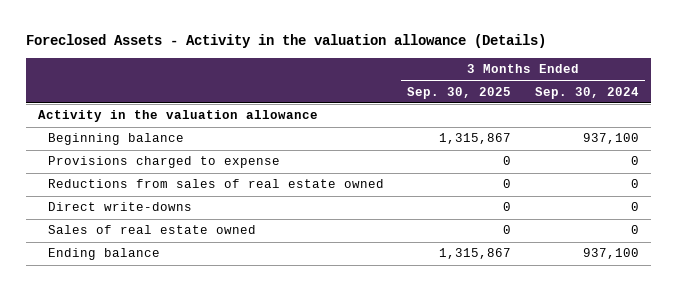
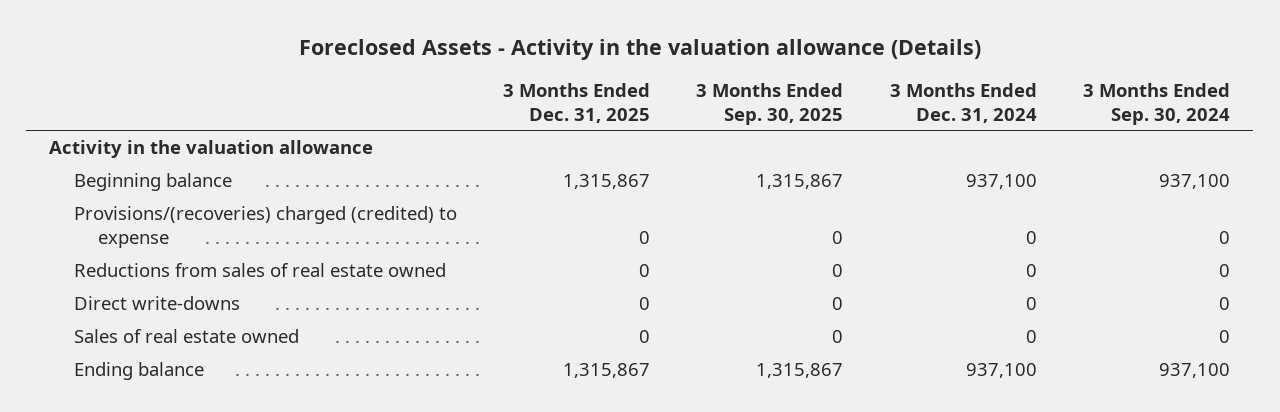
none -> [503,82,651,123] 3 Months Ended Dec. 31, 2025
none -> [889,82,1037,123] 3 Months Ended Dec. 31, 2024
[47,156,280,169] Provisions charged to expense -> [73,206,457,249] Provisions/(recoveries) charged (credited) to expense

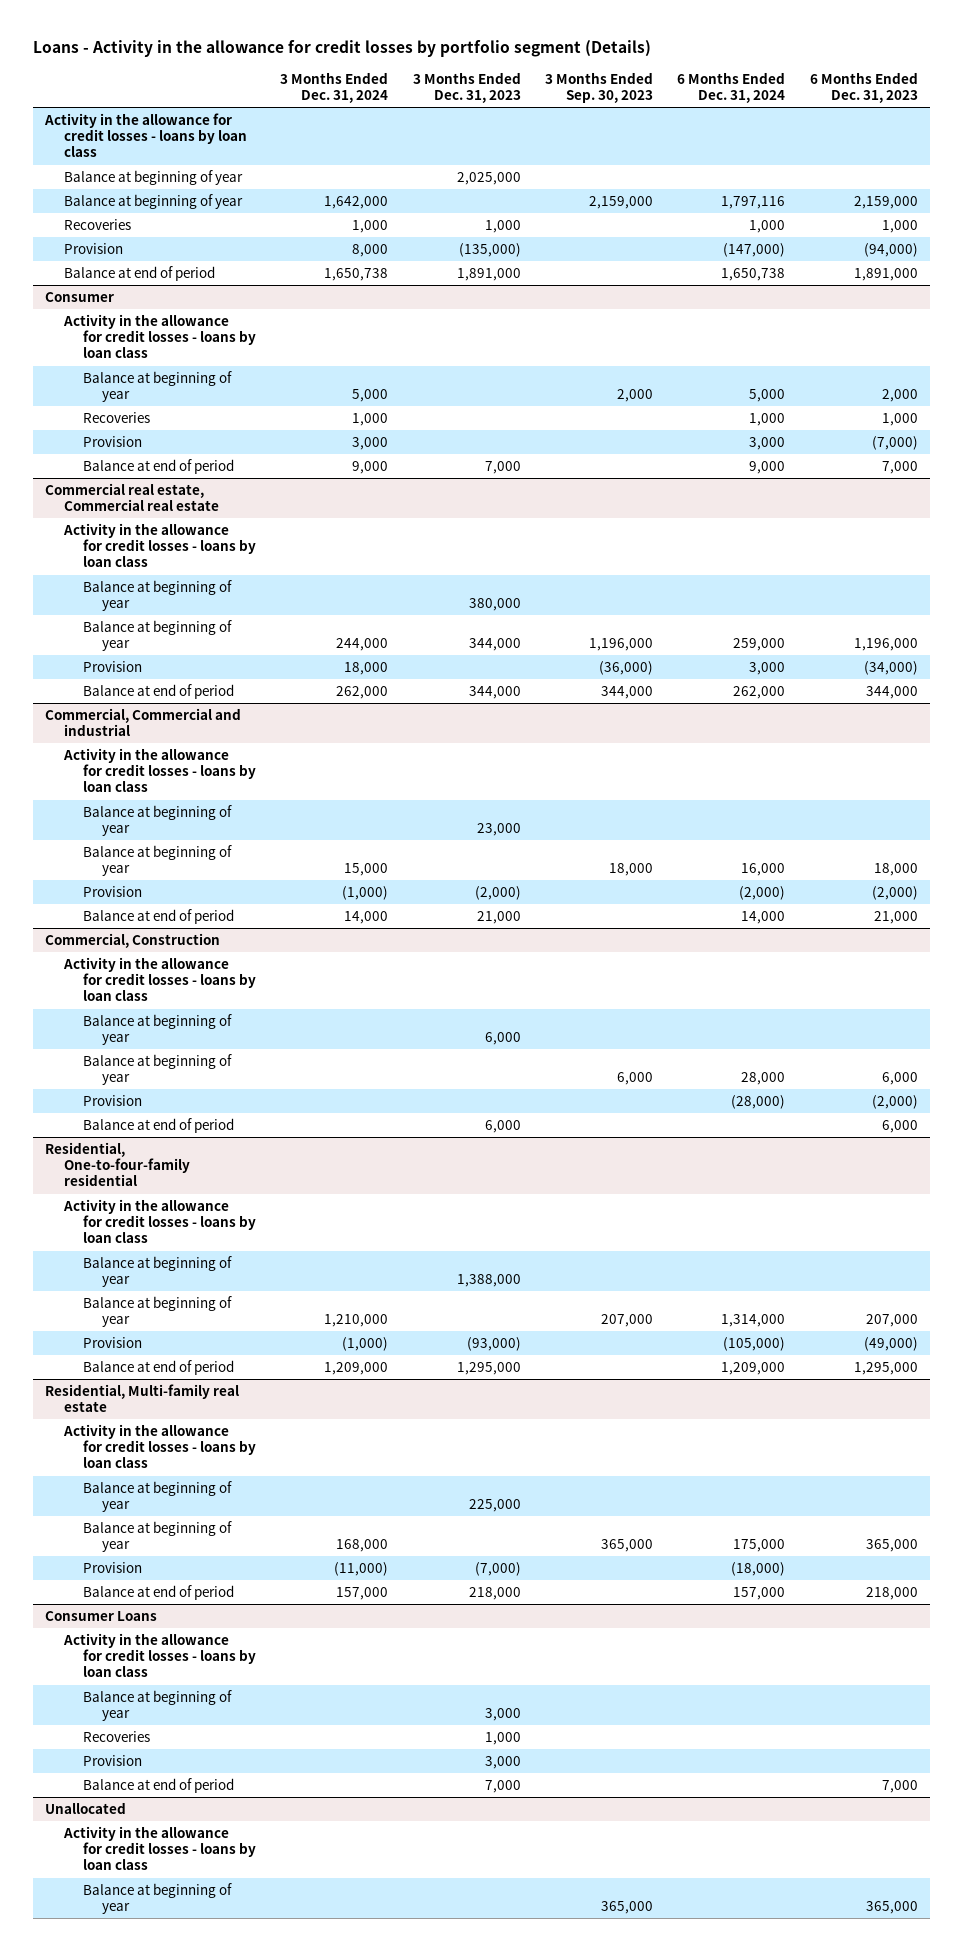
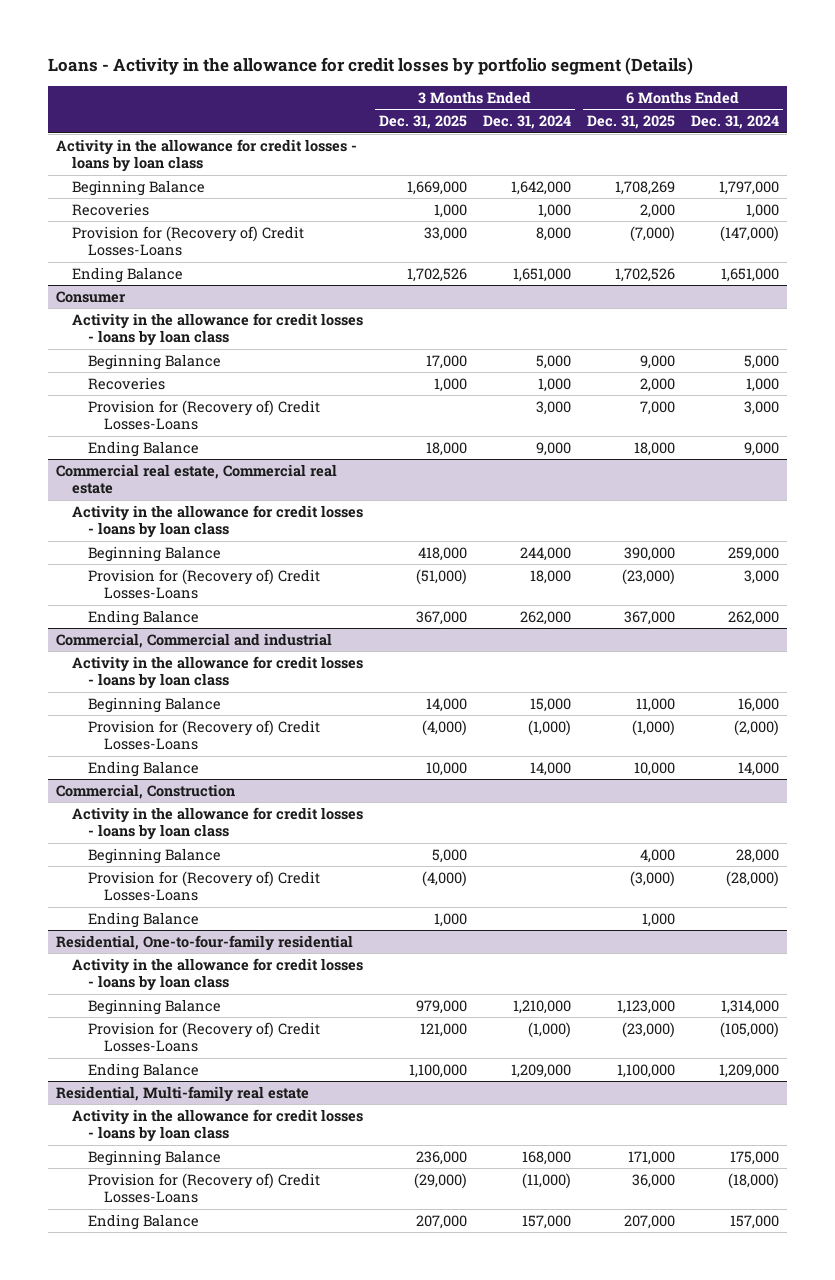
[412,71,521,104] 3 Months Ended Dec. 31, 2023 -> none
[544,71,653,104] 3 Months Ended Sep. 30, 2023 -> none
[809,71,918,104] 6 Months Ended Dec. 31, 2023 -> none
none -> [379,115,468,130] Dec. 31, 2025
none -> [586,115,675,130] Dec. 31, 2025
[63,169,243,185] Balance at beginning of year -> none
[63,193,243,209] Balance at beginning of year -> [72,180,206,197] Beginning Balance
[721,195,786,209] 1,797,116 -> [718,181,779,196] 1,797,000
[63,265,215,281] Balance at end of period -> none
[63,242,123,254] Provision -> [72,226,305,257] Provision for (Recovery of) Credit Losses-Loans
none -> [72,267,184,284] Ending Balance
[82,370,232,403] Balance at beginning of year -> [88,354,222,371] Beginning Balance
[82,435,142,447] Provision -> [88,400,321,431] Provision for (Recovery of) Credit Losses-Loans
[82,458,234,474] Balance at end of period -> [88,441,200,458] Ending Balance
[82,579,232,612] Balance at beginning of year -> none
[82,619,232,652] Balance at beginning of year -> [88,546,222,563] Beginning Balance
[82,660,142,672] Provision -> [88,569,321,600] Provision for (Recovery of) Credit Losses-Loans
[82,683,234,699] Balance at end of period -> [88,610,200,627] Ending Balance
[82,804,232,837] Balance at beginning of year -> none
[82,844,232,877] Balance at beginning of year -> [88,697,222,714] Beginning Balance
[82,885,142,897] Provision -> [88,720,321,751] Provision for (Recovery of) Credit Losses-Loans
[82,908,234,924] Balance at end of period -> [88,761,200,778] Ending Balance
[82,1013,232,1046] Balance at beginning of year -> none
[82,1053,232,1086] Balance at beginning of year -> [88,848,222,865] Beginning Balance
[82,1094,142,1106] Provision -> [88,871,321,902] Provision for (Recovery of) Credit Losses-Loans
[82,1117,234,1133] Balance at end of period -> [88,912,200,929] Ending Balance
[82,1255,232,1288] Balance at beginning of year -> none
[82,1295,232,1328] Balance at beginning of year -> [88,999,222,1016] Beginning Balance
[82,1336,142,1348] Provision -> [88,1022,321,1053] Provision for (Recovery of) Credit Losses-Loans
[82,1359,234,1375] Balance at end of period -> [88,1063,200,1080] Ending Balance
[82,1480,232,1513] Balance at beginning of year -> none
[44,1610,157,1621] Consumer Loans -> none
[62,1632,256,1678] Activity in the allowance for credit losses - loans by loan class -> none
[82,1689,232,1722] Balance at beginning of year -> none
[82,1730,150,1742] Recoveries -> none
[82,1754,142,1766] Provision -> none
[82,1777,234,1793] Balance at end of period -> none
[44,1801,126,1814] Unallocated -> none
[62,1825,256,1871] Activity in the allowance for credit losses - loans by loan class -> none
[82,1882,232,1915] Balance at beginning of year -> none
[82,1520,232,1553] Balance at beginning of year -> [88,1150,222,1167] Beginning Balance
[82,1561,142,1573] Provision -> [88,1173,321,1204] Provision for (Recovery of) Credit Losses-Loans
[82,1584,234,1600] Balance at end of period -> [88,1214,200,1231] Ending Balance

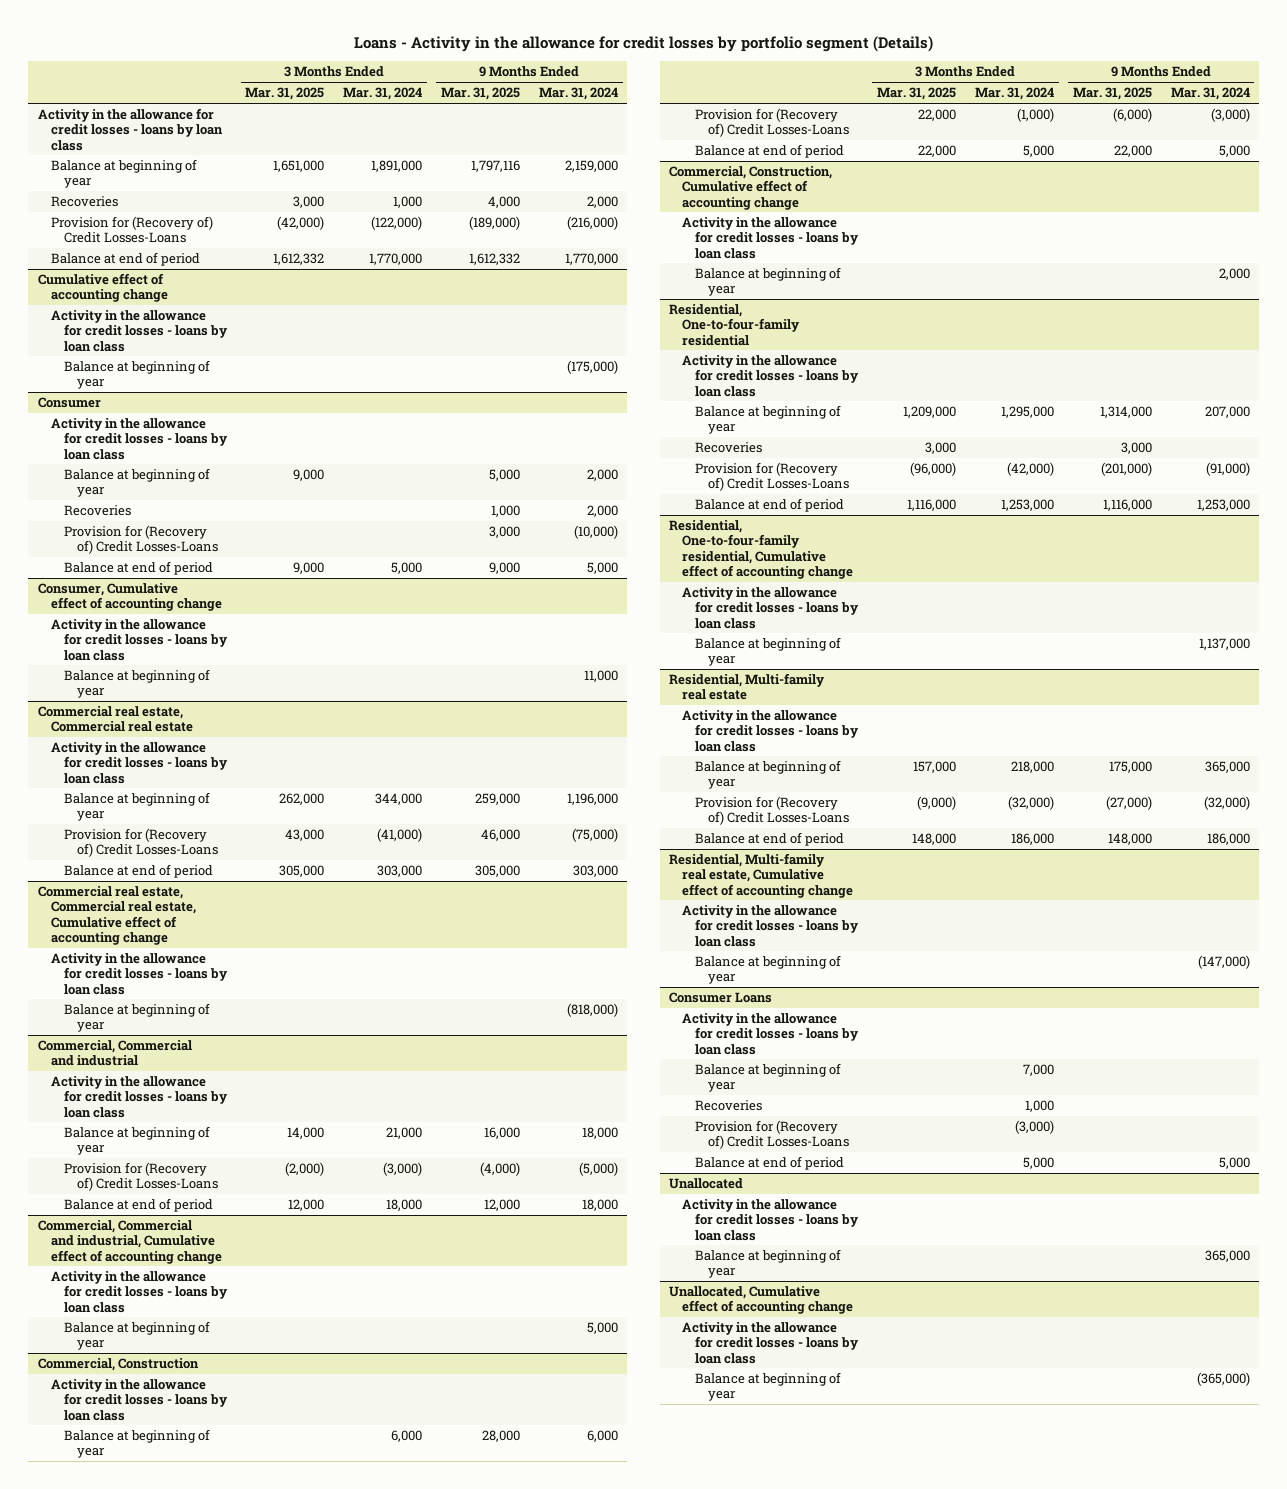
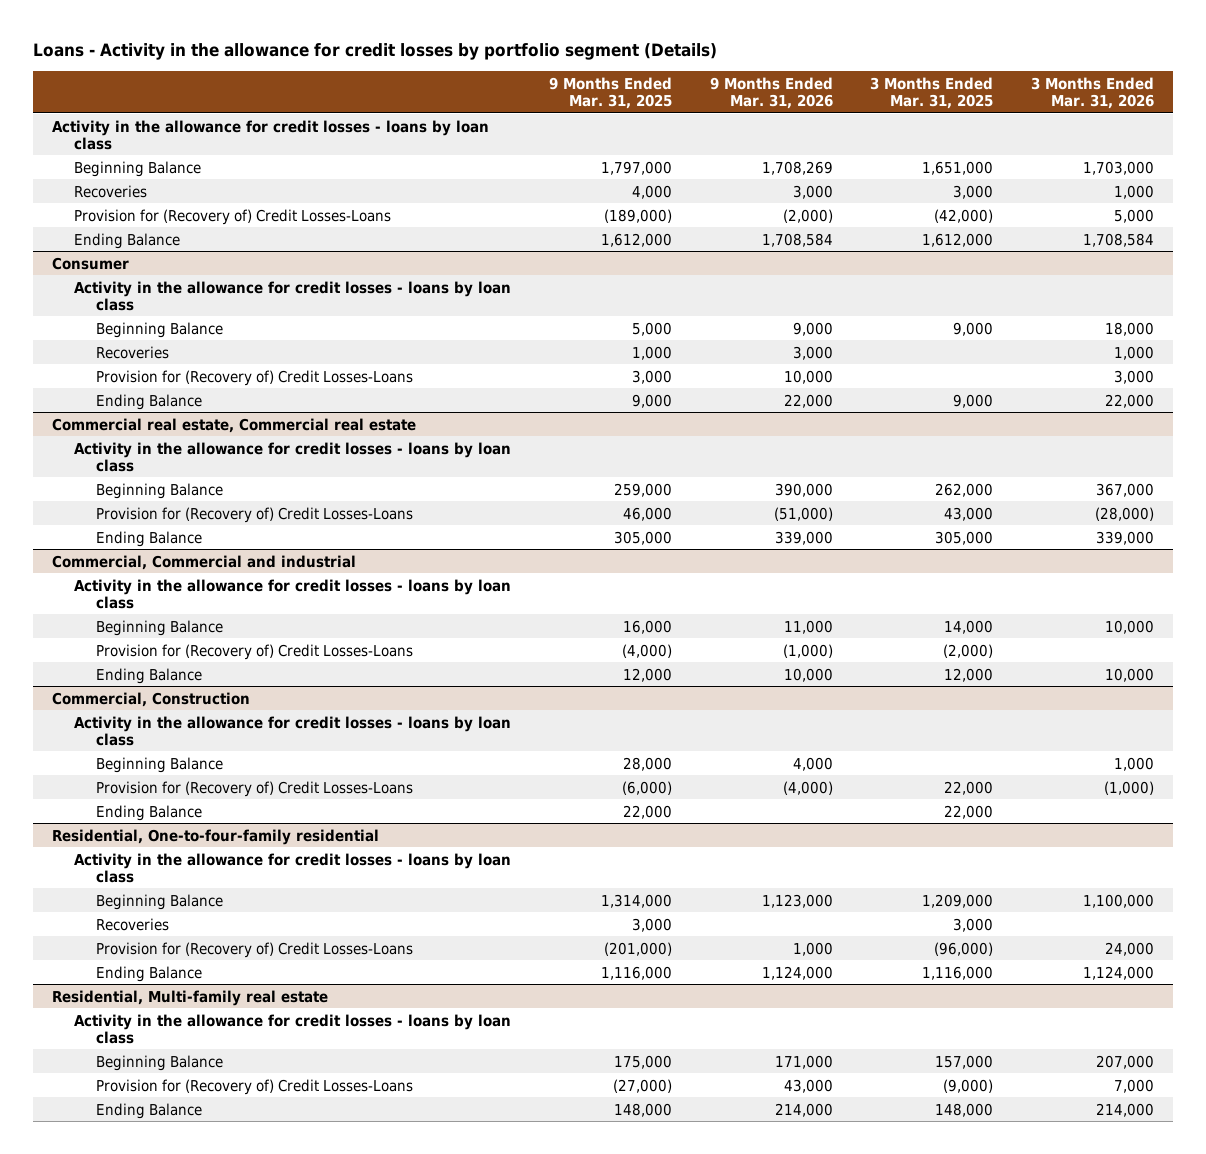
[343,87,423,101] Mar. 31, 2024 -> none
[538,87,618,101] Mar. 31, 2024 -> none
none -> [709,76,833,110] 9 Months Ended Mar. 31, 2026
none -> [1031,76,1155,110] 3 Months Ended Mar. 31, 2026
[50,159,197,189] Balance at beginning of year -> [74,160,202,177] Beginning Balance
[471,160,521,173] 1,797,116 -> [600,160,672,175] 1,797,000
[50,252,200,267] Balance at end of period -> none
[37,273,168,303] Cumulative effect of accounting change -> none
[50,310,228,352] Activity in the allowance for credit losses - loans by loan class -> none
[63,360,210,390] Balance at beginning of year -> none
none -> [74,232,181,249] Ending Balance
[63,468,210,498] Balance at beginning of year -> [96,321,224,338] Beginning Balance
[37,583,222,612] Consumer, Cumulative effect of accounting change -> none
[50,619,228,661] Activity in the allowance for credit losses - loans by loan class -> none
[63,669,210,699] Balance at beginning of year -> none
[63,561,213,576] Balance at end of period -> [96,393,203,410] Ending Balance
[63,792,210,822] Balance at beginning of year -> [96,482,224,499] Beginning Balance
[37,886,196,945] Commercial real estate, Commercial real estate, Cumulative effect of accounting change -> none
[50,953,228,995] Activity in the allowance for credit losses - loans by loan class -> none
[63,1003,210,1033] Balance at beginning of year -> none
[63,864,213,879] Balance at end of period -> [96,530,203,547] Ending Balance
[63,1126,210,1156] Balance at beginning of year -> [96,619,224,636] Beginning Balance
[37,1220,222,1264] Commercial, Commercial and industrial, Cumulative effect of accounting change -> none
[50,1271,228,1313] Activity in the allowance for credit losses - loans by loan class -> none
[63,1321,210,1351] Balance at beginning of year -> none
[63,1198,213,1213] Balance at end of period -> [96,667,203,684] Ending Balance
[63,1429,210,1459] Balance at beginning of year -> [96,756,224,773] Beginning Balance
[669,166,833,210] Commercial, Construction, Cumulative effect of accounting change -> none
[682,217,860,259] Activity in the allowance for credit losses - loans by loan class -> none
[695,267,842,297] Balance at beginning of year -> none
[695,144,845,159] Balance at end of period -> [96,804,203,821] Ending Balance
[695,405,842,435] Balance at beginning of year -> [96,893,224,910] Beginning Balance
[669,520,854,579] Residential, One-to-four-family residential, Cumulative effect of accounting change -> none
[682,587,860,629] Activity in the allowance for credit losses - loans by loan class -> none
[695,637,842,667] Balance at beginning of year -> none
[695,498,845,513] Balance at end of period -> [96,965,203,982] Ending Balance
[695,760,842,790] Balance at beginning of year -> [96,1054,224,1071] Beginning Balance
[669,853,854,898] Residential, Multi-family real estate, Cumulative effect of accounting change -> none
[682,905,860,947] Activity in the allowance for credit losses - loans by loan class -> none
[695,955,842,985] Balance at beginning of year -> none
[669,992,773,1004] Consumer Loans -> none
[682,1013,860,1055] Activity in the allowance for credit losses - loans by loan class -> none
[695,1063,842,1093] Balance at beginning of year -> none
[695,1100,763,1112] Recoveries -> none
[695,1120,850,1150] Provision for (Recovery of) Credit Losses-Loans -> none
[695,1156,845,1171] Balance at end of period -> none
[669,1178,744,1190] Unallocated -> none
[682,1199,860,1241] Activity in the allowance for credit losses - loans by loan class -> none
[695,1249,842,1279] Balance at beginning of year -> none
[669,1286,854,1315] Unallocated, Cumulative effect of accounting change -> none
[682,1322,860,1364] Activity in the allowance for credit losses - loans by loan class -> none
[695,1372,842,1402] Balance at beginning of year -> none
[695,832,845,847] Balance at end of period -> [96,1102,203,1119] Ending Balance

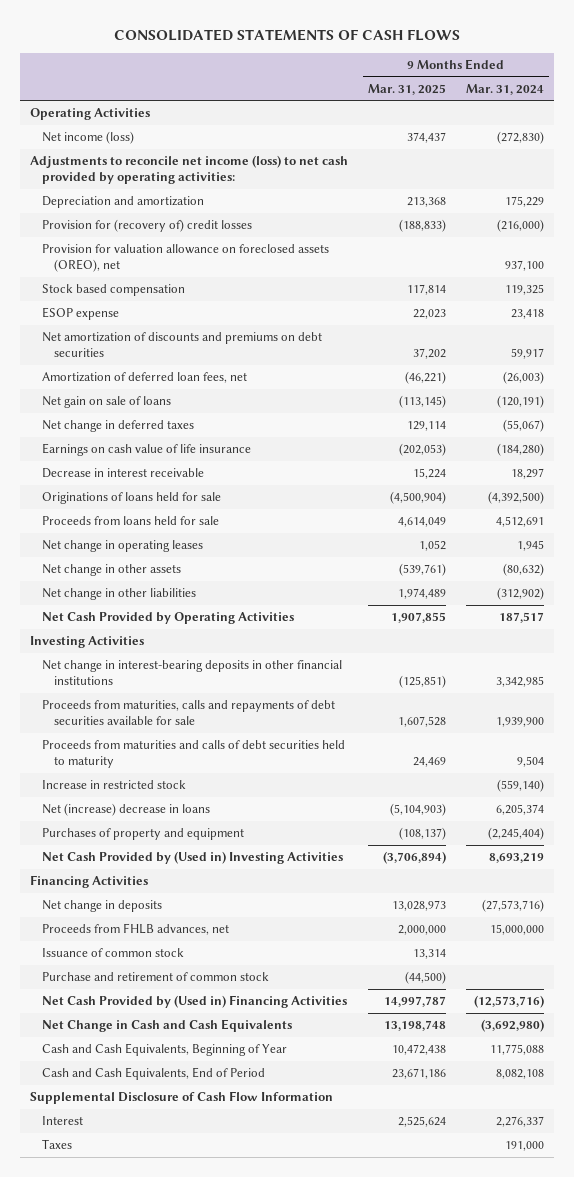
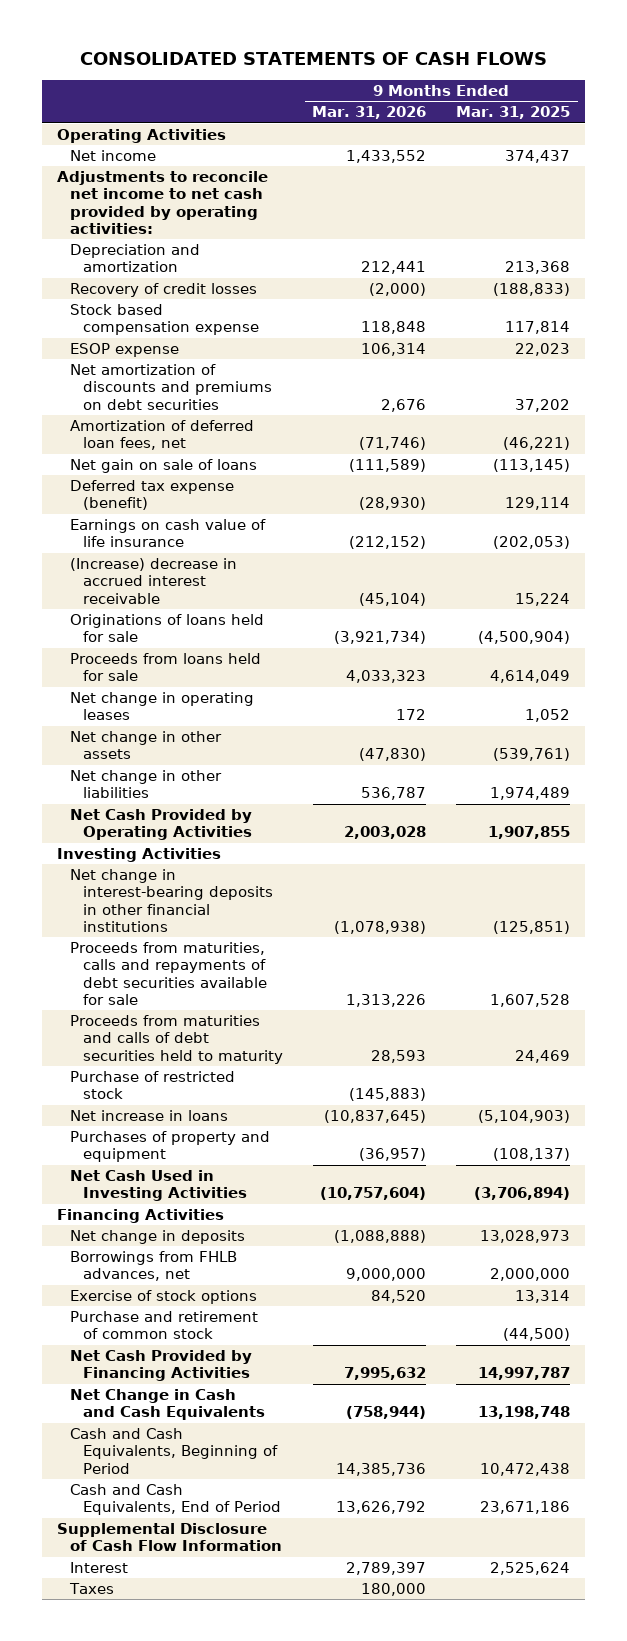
[465,83,544,95] Mar. 31, 2024 -> none
none -> [312,106,427,120] Mar. 31, 2026
[41,131,134,145] Net income (loss) -> [69,150,156,162] Net income
[29,155,348,184] Adjustments to reconcile net income (loss) to net cash provided by operating activities: -> [56,171,268,235] Adjustments to reconcile net income to net cash provided by operating activities:
[41,244,329,272] Provision for valuation allowance on foreclosed assets (OREO), net -> none
[41,219,252,233] Provision for (recovery of) credit losses -> [69,283,257,298] Recovery of credit losses
[41,284,185,297] Stock based compensation -> [69,304,259,336] Stock based compensation expense
[41,420,194,433] Net change in deferred taxes -> [69,480,234,511] Deferred tax expense (benefit)
[41,468,204,479] Decrease in interest receivable -> [69,558,237,604] (Increase) decrease in accrued interest receivable
[41,780,186,790] Increase in restricted stock -> [69,1071,235,1100] Purchase of restricted stock
[41,803,210,817] Net (increase) decrease in loans -> [69,1110,228,1122] Net increase in loans
[41,851,343,865] Net Cash Provided by (Used in) Investing Activities -> [69,1170,247,1202] Net Cash Used in Investing Activities
[41,923,229,936] Proceeds from FHLB advances, net -> [69,1251,237,1282] Borrowings from FHLB advances, net
[41,948,184,958] Issuance of common stock -> [69,1290,257,1305] Exercise of stock options
[41,995,347,1009] Net Cash Provided by (Used in) Financing Activities -> [69,1350,252,1382] Net Cash Provided by Financing Activities
[41,1043,287,1057] Cash and Cash Equivalents, Beginning of Year -> [69,1428,278,1474] Cash and Cash Equivalents, Beginning of Period

